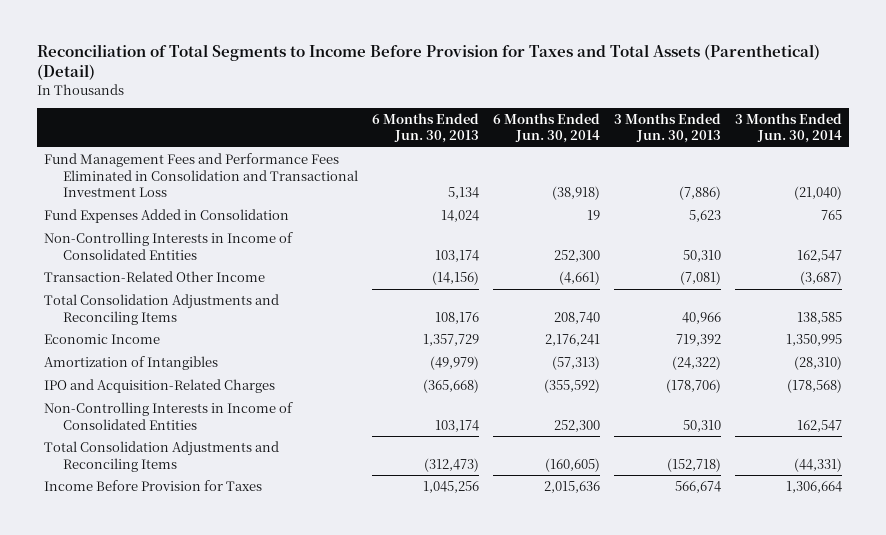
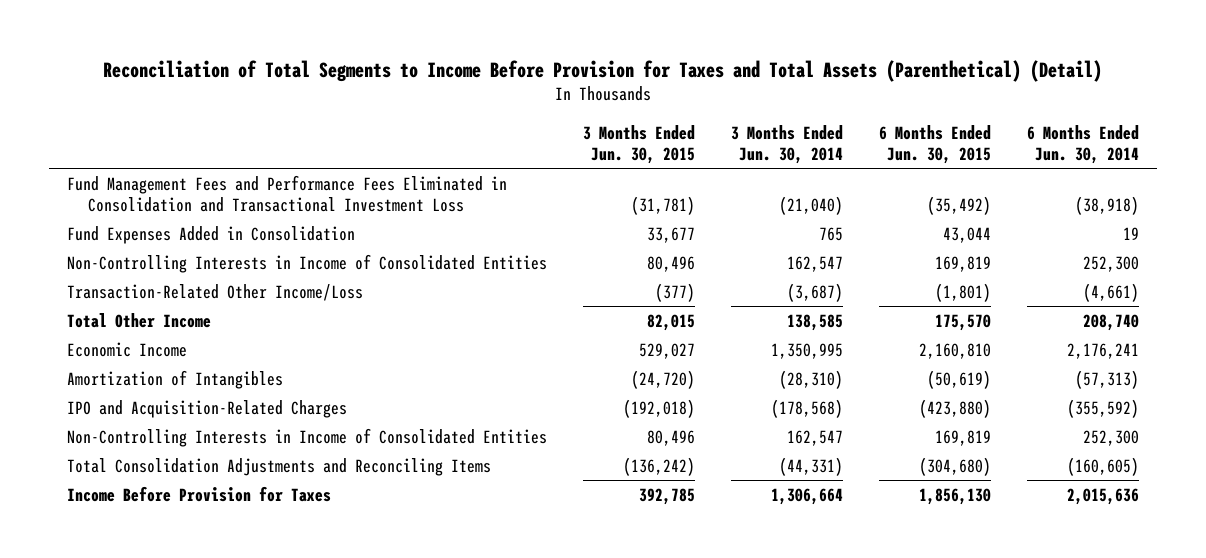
[372,112,480,144] 6 Months Ended Jun. 30, 2013 -> none
[614,112,722,144] 3 Months Ended Jun. 30, 2013 -> none
none -> [582,124,695,165] 3 Months Ended Jun. 30, 2015
none -> [878,124,991,165] 6 Months Ended Jun. 30, 2015
[43,271,265,283] Transaction-Related Other Income -> [67,283,364,301] Transaction-Related Other Income/Loss
[43,294,279,325] Total Consolidation Adjustments and Reconciling Items -> [67,312,212,328] Total Other Income

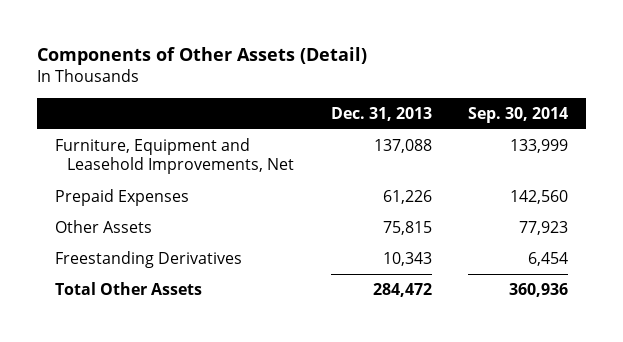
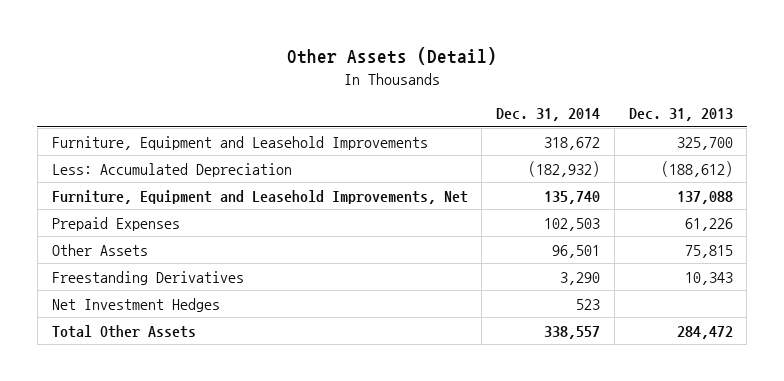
[36,46,367,65] Components of Other Assets (Detail) -> [287,47,498,66] Other Assets (Detail)
[467,106,568,123] Sep. 30, 2014 -> none
none -> [496,108,601,122] Dec. 31, 2014
none -> [51,135,428,150] Furniture, Equipment and Leasehold Improvements
none -> [51,162,292,177] Less: Accumulated Depreciation
none -> [51,297,220,312] Net Investment Hedges

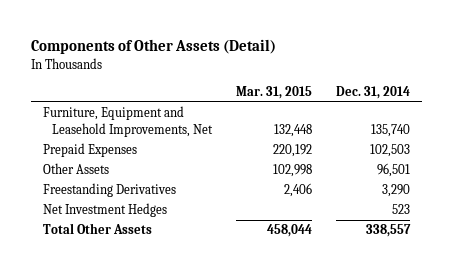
[287,47,498,66] Other Assets (Detail) -> [30,39,276,55] Components of Other Assets (Detail)
[628,108,733,122] Dec. 31, 2013 -> none
none -> [236,86,313,100] Mar. 31, 2015
[51,135,428,150] Furniture, Equipment and Leasehold Improvements -> none
[51,162,292,177] Less: Accumulated Depreciation -> none

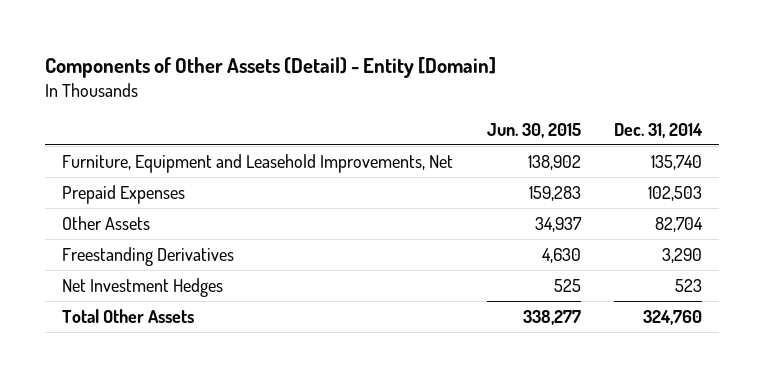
[30,39,276,55] Components of Other Assets (Detail) -> [44,56,496,78] Components of Other Assets (Detail) - Entity [Domain]
[236,86,313,100] Mar. 31, 2015 -> none
none -> [486,123,581,139] Jun. 30, 2015
[377,163,411,178] 96,501 -> [655,216,704,232] 82,704
[366,224,412,238] 338,557 -> [643,309,703,325] 324,760

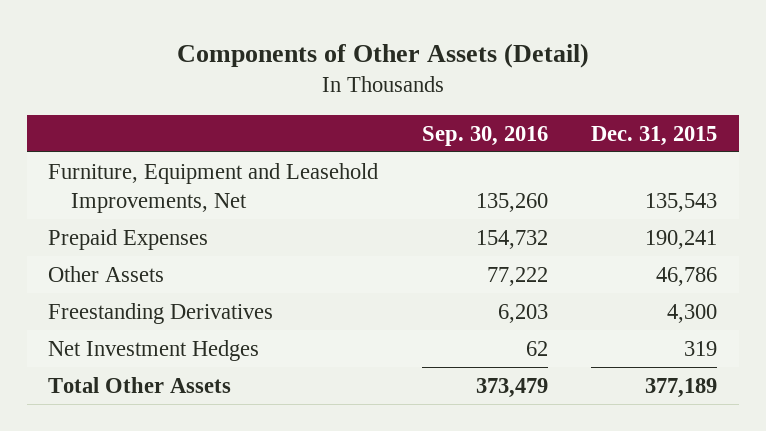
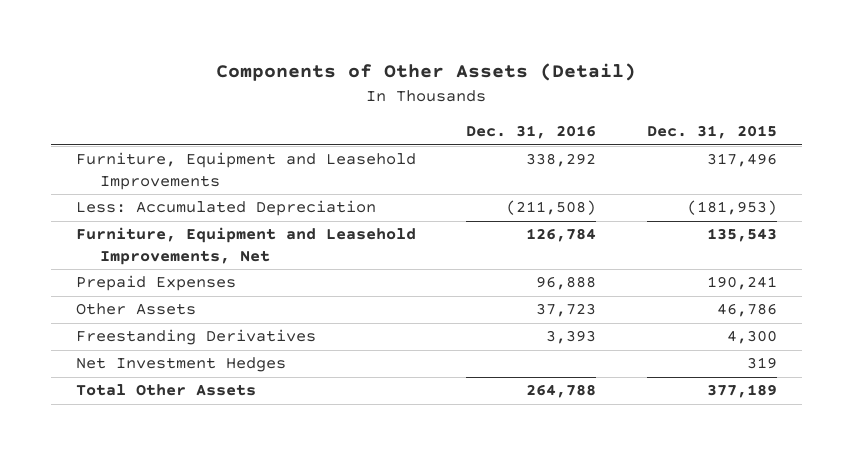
[421,125,548,146] Sep. 30, 2016 -> none
none -> [466,125,597,140] Dec. 31, 2016
none -> [75,152,416,191] Furniture, Equipment and Leasehold Improvements
none -> [75,200,376,217] Less: Accumulated Depreciation

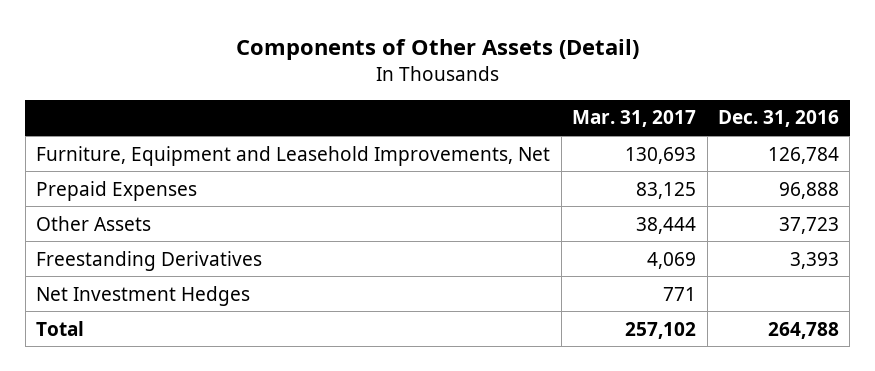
[647,125,778,140] Dec. 31, 2015 -> none
none -> [572,110,697,128] Mar. 31, 2017
[75,152,416,191] Furniture, Equipment and Leasehold Improvements -> none
[75,200,376,217] Less: Accumulated Depreciation -> none
[75,384,256,397] Total Other Assets -> [36,320,85,336] Total

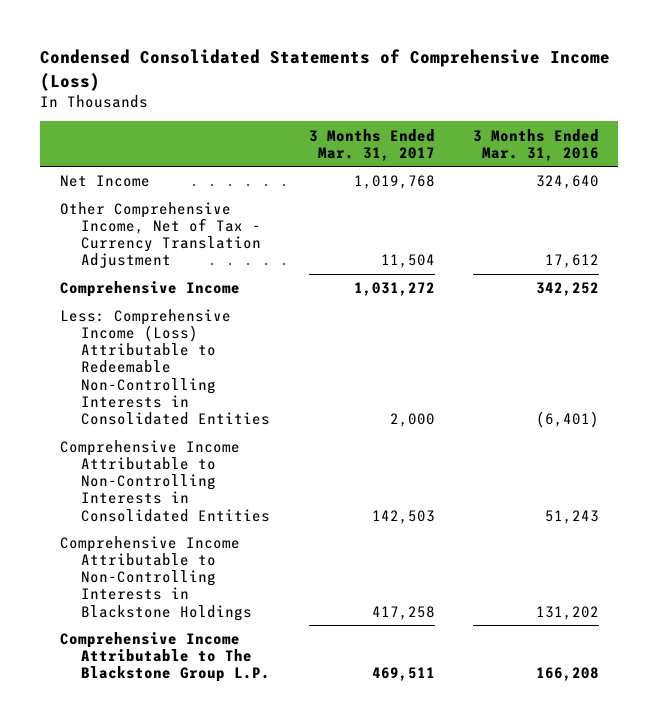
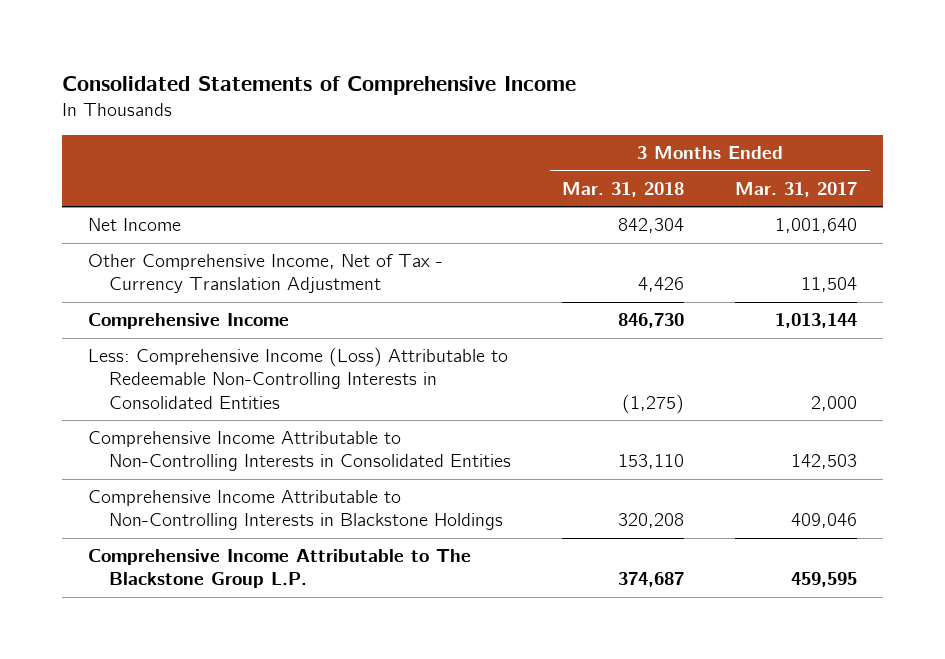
[40,49,611,91] Condensed Consolidated Statements of Comprehensive Income (Loss) -> [62,76,577,96] Consolidated Statements of Comprehensive Income
[472,128,599,161] 3 Months Ended Mar. 31, 2016 -> none
none -> [562,181,685,197] Mar. 31, 2018
[353,175,435,190] 1,019,768 -> [775,218,858,234] 1,001,640
[353,282,435,297] 1,031,272 -> [775,313,858,329] 1,013,144
[371,605,435,620] 417,258 -> [791,513,858,529] 409,046
[371,667,435,682] 469,511 -> [791,572,858,588] 459,595

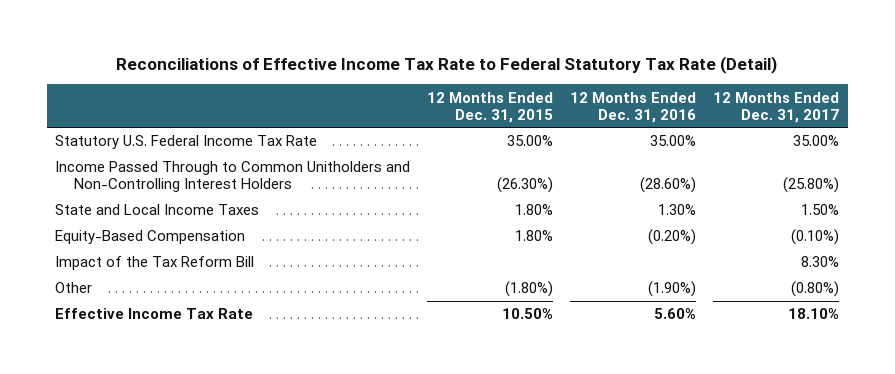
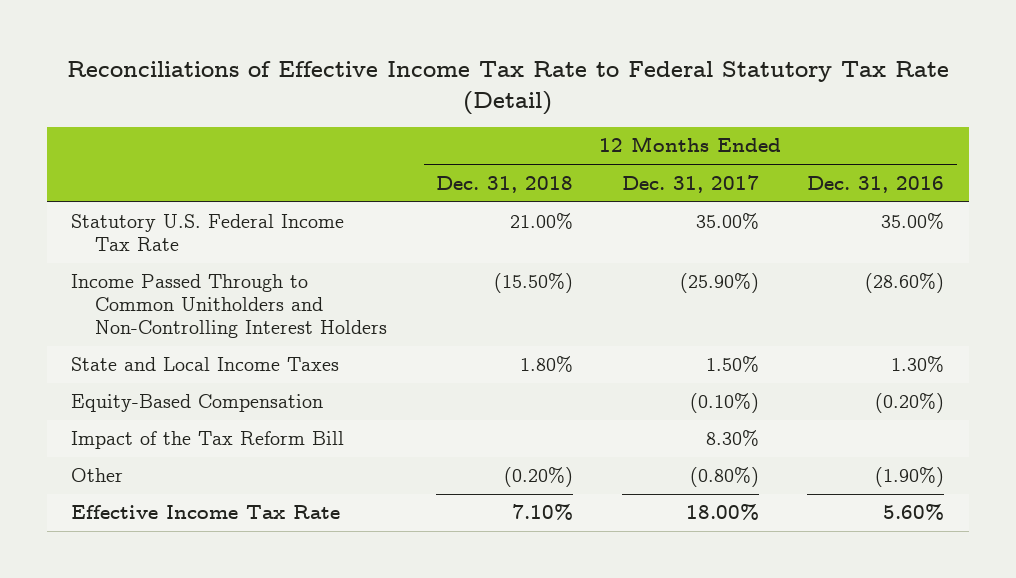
[427,91,554,123] 12 Months Ended Dec. 31, 2015 -> none
none -> [435,175,573,193] Dec. 31, 2018
[783,177,840,194] (25.80%) -> [679,273,759,294] (25.90%)
[788,308,840,320] 18.10% -> [685,504,759,521] 18.00%

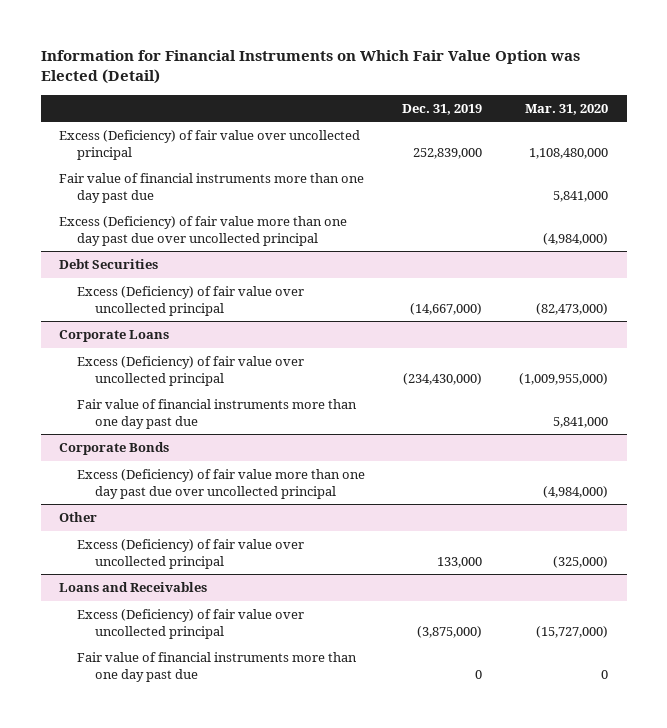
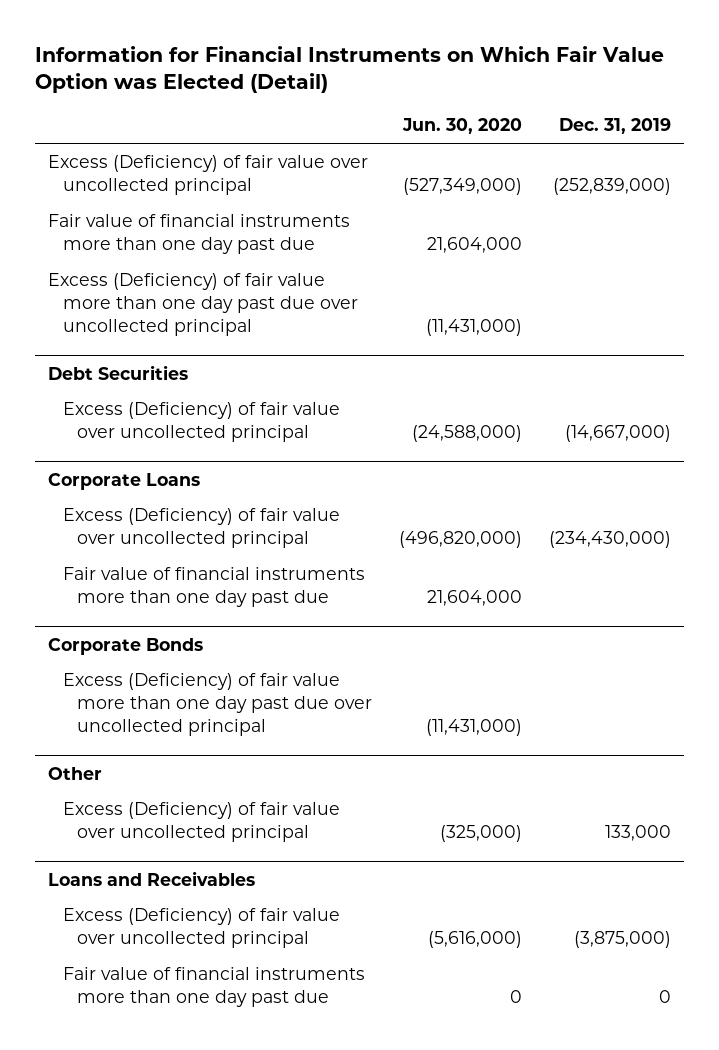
[525,103,609,115] Mar. 31, 2020 -> none
none -> [401,118,522,135] Jun. 30, 2020
[413,147,483,159] 252,839,000 -> [552,178,671,196] (252,839,000)

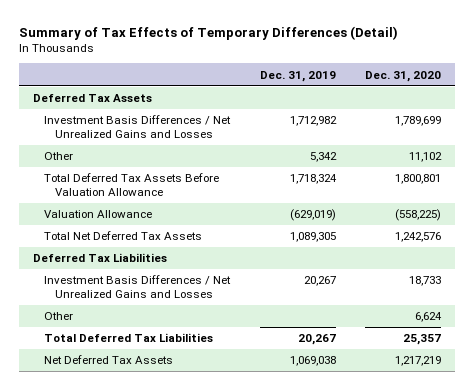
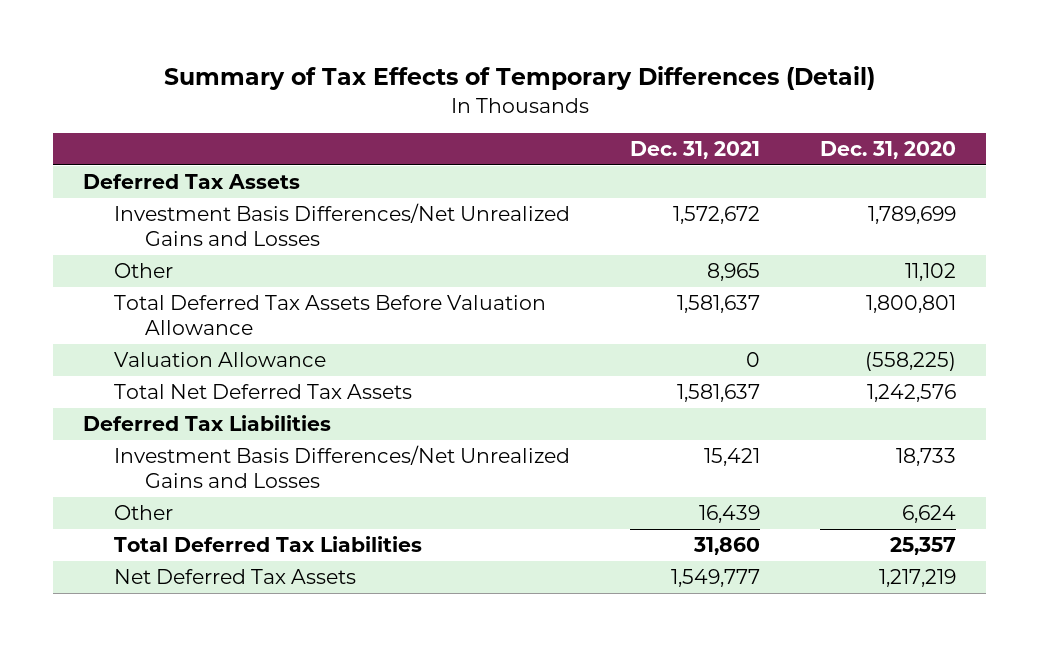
[259,70,336,82] Dec. 31, 2019 -> none
none -> [630,141,761,160] Dec. 31, 2021
[44,115,232,139] Investment Basis Differences / Net Unrealized Gains and Losses -> [114,203,571,246] Investment Basis Differences/Net Unrealized Gains and Losses
[44,275,232,299] Investment Basis Differences / Net Unrealized Gains and Losses -> [114,445,571,488] Investment Basis Differences/Net Unrealized Gains and Losses

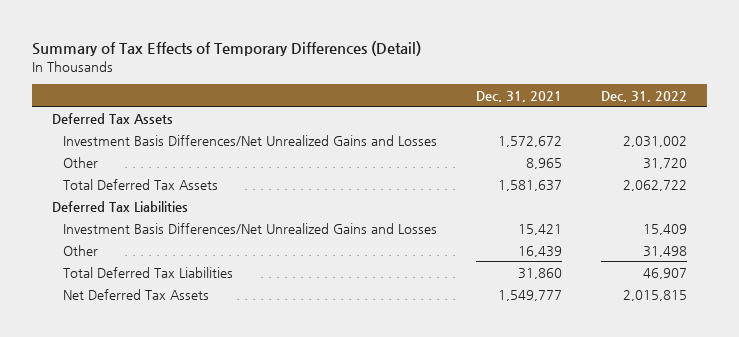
[820,141,957,160] Dec. 31, 2020 -> none
none -> [600,90,687,102] Dec. 31, 2022
[114,295,547,335] Total Deferred Tax Assets Before Valuation Allowance -> none
[114,352,327,368] Valuation Allowance -> none
[114,384,413,400] Total Net Deferred Tax Assets -> [62,178,218,190] Total Deferred Tax Assets

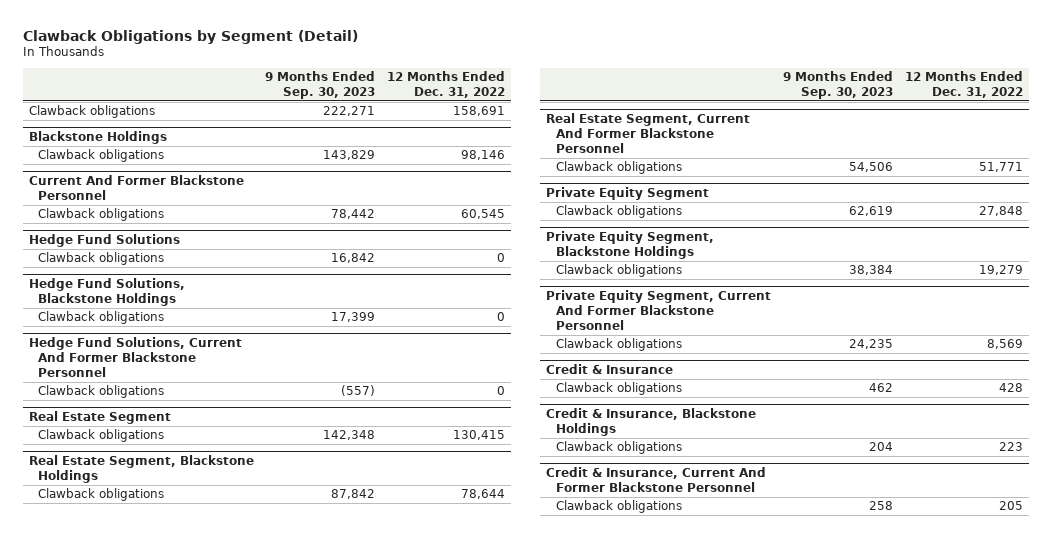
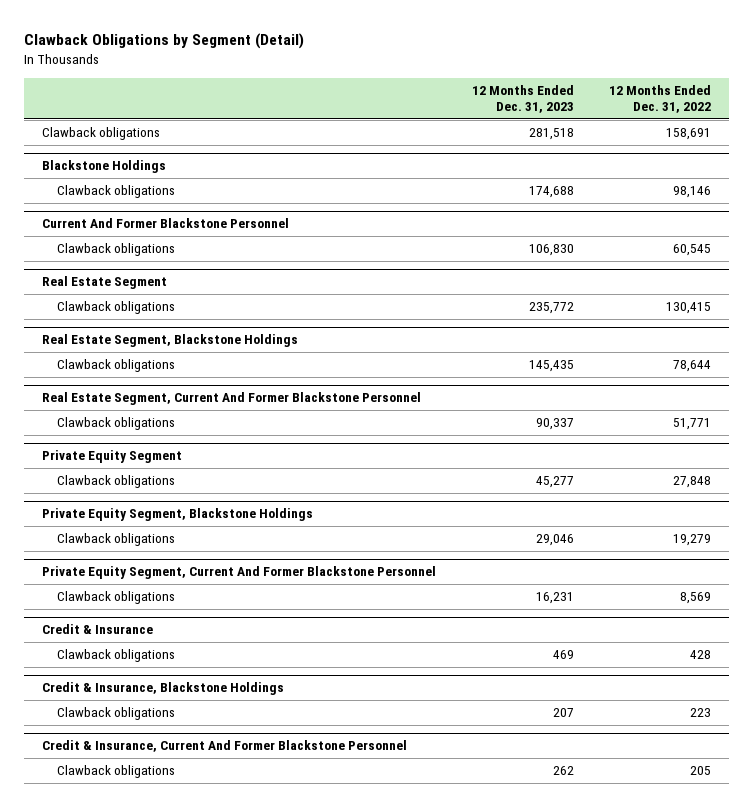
[265,71,376,100] 9 Months Ended Sep. 30, 2023 -> none
none -> [471,84,574,114] 12 Months Ended Dec. 31, 2023
[28,233,180,247] Hedge Fund Solutions -> none
[38,252,165,266] Clawback obligations -> none
[28,277,185,306] Hedge Fund Solutions, Blackstone Holdings -> none
[38,311,165,325] Clawback obligations -> none
[28,336,242,377] Hedge Fund Solutions, Current And Former Blackstone Personnel -> none
[38,385,165,399] Clawback obligations -> none

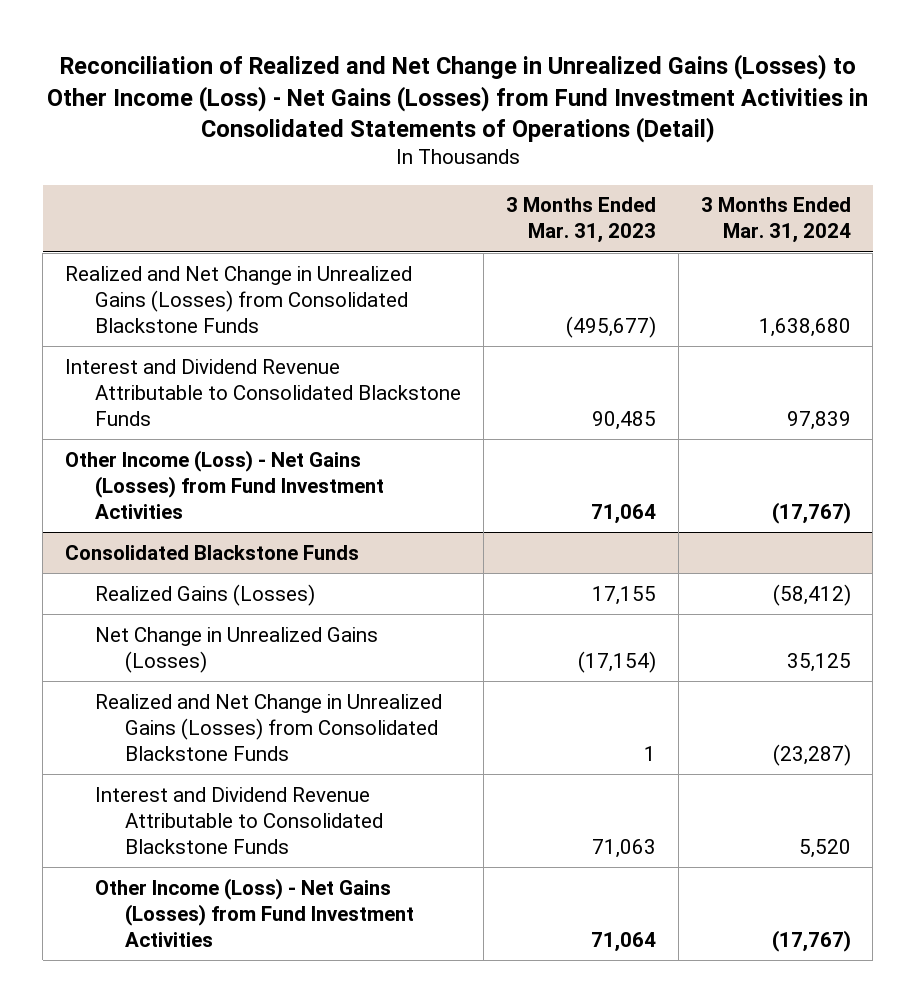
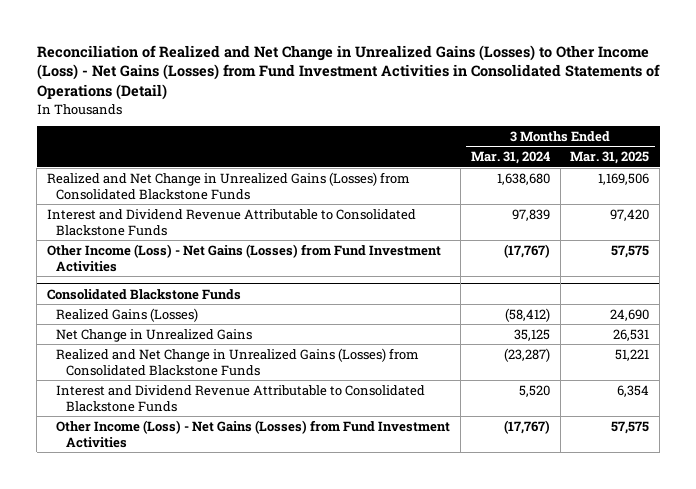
[505,197,656,244] 3 Months Ended Mar. 31, 2023 -> none
none -> [570,151,650,165] Mar. 31, 2025
[95,626,379,673] Net Change in Unrealized Gains (Losses) -> [56,328,253,342] Net Change in Unrealized Gains

